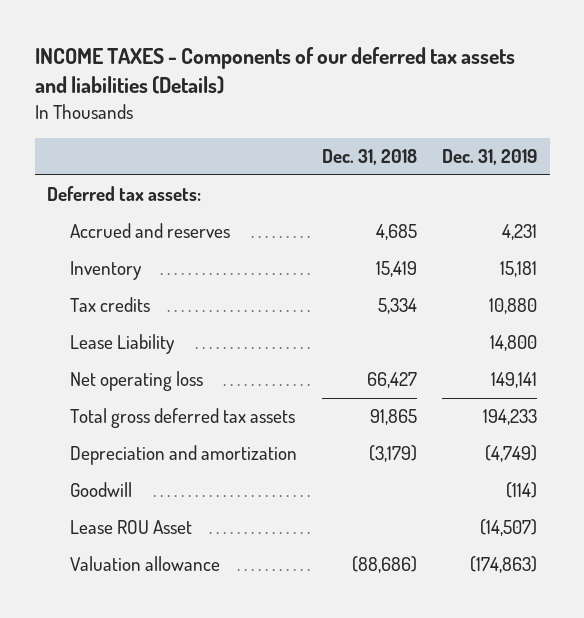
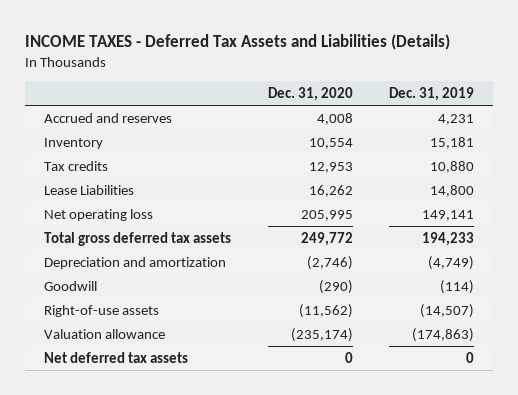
[34,47,515,95] INCOME TAXES - Components of our deferred tax assets and liabilities (Details) -> [25,34,451,51] INCOME TAXES - Deferred Tax Assets and Liabilities (Details)
[322,149,418,166] Dec. 31, 2018 -> none
none -> [267,86,353,101] Dec. 31, 2020
[47,186,202,202] Deferred tax assets: -> none
[70,334,176,355] Lease Liability -> [43,184,134,195] Lease Liabilities
[70,520,193,535] Lease ROU Asset -> [43,304,159,317] Right-of-use assets
none -> [43,351,188,363] Net deferred tax assets

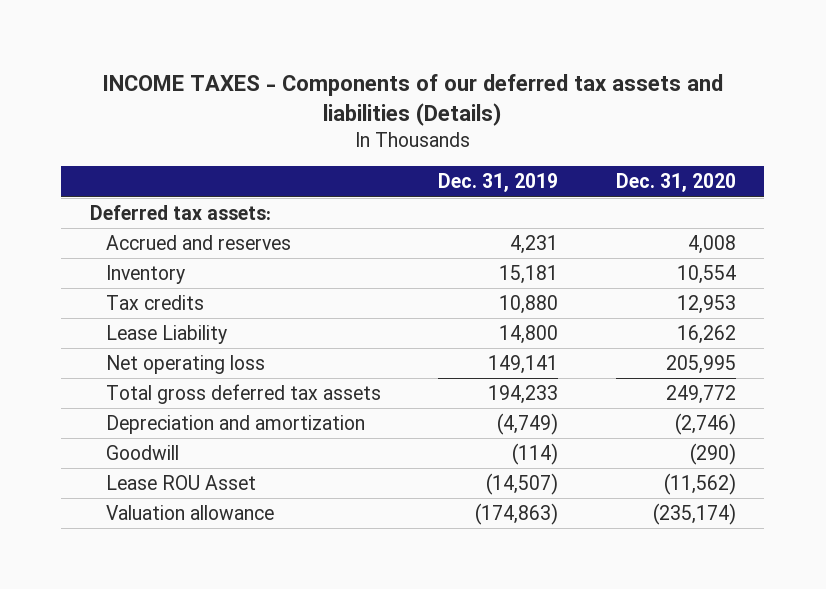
[25,34,451,51] INCOME TAXES - Deferred Tax Assets and Liabilities (Details) -> [101,74,723,127] INCOME TAXES - Components of our deferred tax assets and liabilities (Details)
none -> [90,205,272,221] Deferred tax assets:
[43,184,134,195] Lease Liabilities -> [105,325,227,345] Lease Liability
[43,304,159,317] Right-of-use assets -> [105,475,256,491] Lease ROU Asset
[43,351,188,363] Net deferred tax assets -> none

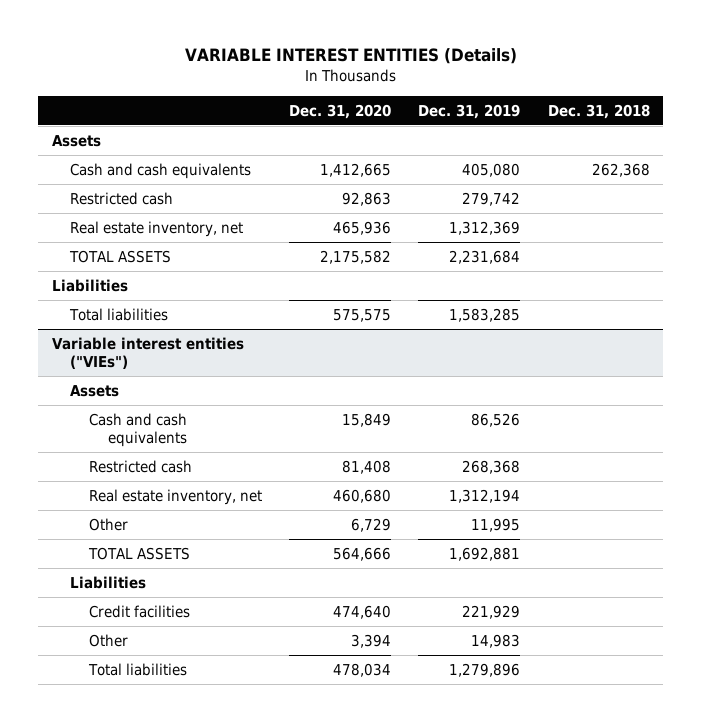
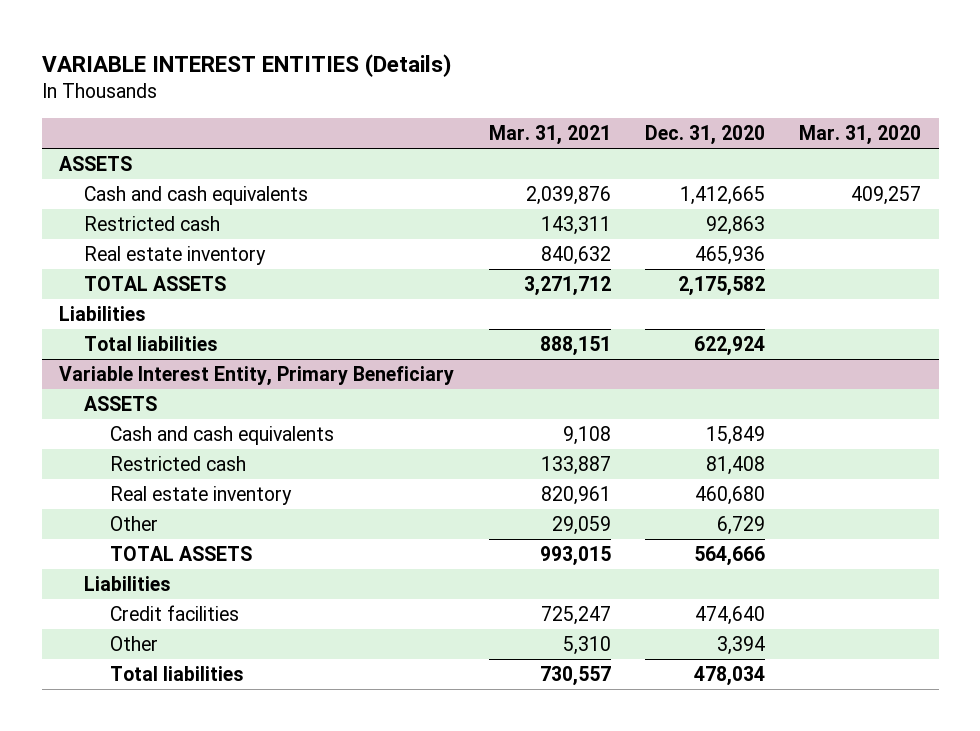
[418,103,521,119] Dec. 31, 2019 -> none
[547,103,650,119] Dec. 31, 2018 -> none
none -> [488,125,611,146] Mar. 31, 2021
none -> [799,125,922,146] Mar. 31, 2020
[51,134,101,147] Assets -> [59,156,133,172] ASSETS
[70,220,244,237] Real estate inventory, net -> [84,246,267,266] Real estate inventory
[333,308,392,322] 575,575 -> [693,336,765,357] 622,924
[51,336,244,369] Variable interest entities ("VIEs") -> [59,366,455,387] Variable Interest Entity, Primary Beneficiary
[70,384,120,397] Assets -> [84,396,158,412] ASSETS
[89,488,263,505] Real estate inventory, net -> [109,486,292,506] Real estate inventory

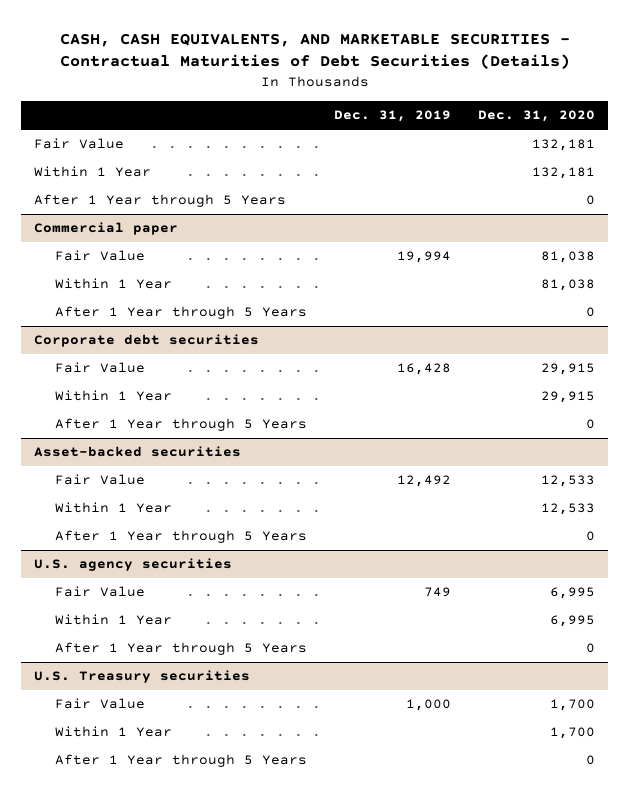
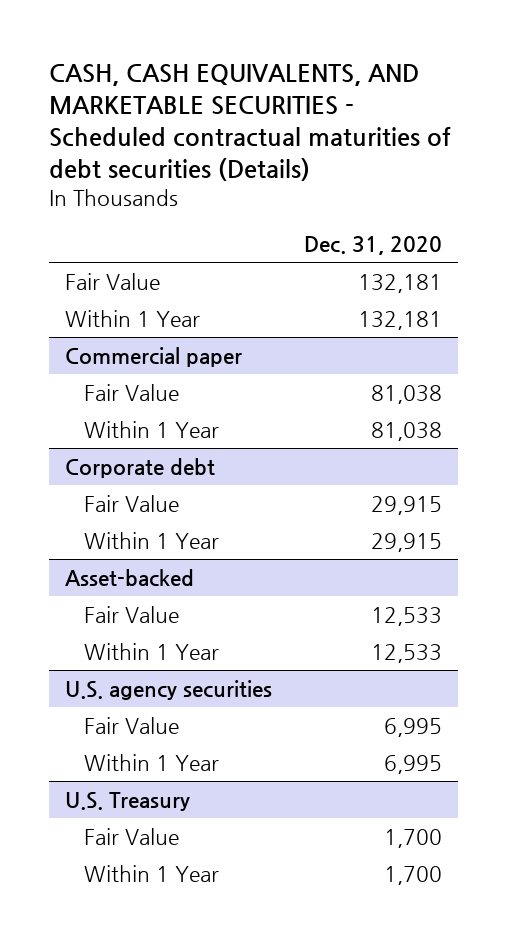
[59,32,570,70] CASH, CASH EQUIVALENTS, AND MARKETABLE SECURITIES - Contractual Maturities of Debt Securities (Details) -> [49,64,452,181] CASH, CASH EQUIVALENTS, AND MARKETABLE SECURITIES - Scheduled contractual maturities of debt securities (Details)
[334,110,452,123] Dec. 31, 2019 -> none
[34,194,287,208] After 1 Year through 5 Years -> none
[55,306,308,320] After 1 Year through 5 Years -> none
[34,334,260,348] Corporate debt securities -> [65,457,216,478] Corporate debt
[55,418,308,432] After 1 Year through 5 Years -> none
[34,446,242,458] Asset-backed securities -> [65,568,195,587] Asset-backed
[55,530,308,544] After 1 Year through 5 Years -> none
[55,642,308,656] After 1 Year through 5 Years -> none
[34,670,251,684] U.S. Treasury securities -> [65,791,191,811] U.S. Treasury
[55,754,308,768] After 1 Year through 5 Years -> none

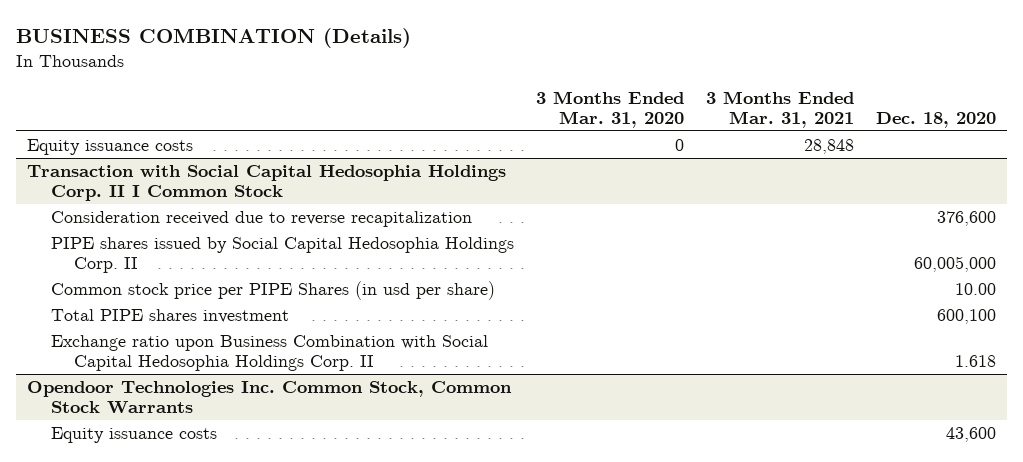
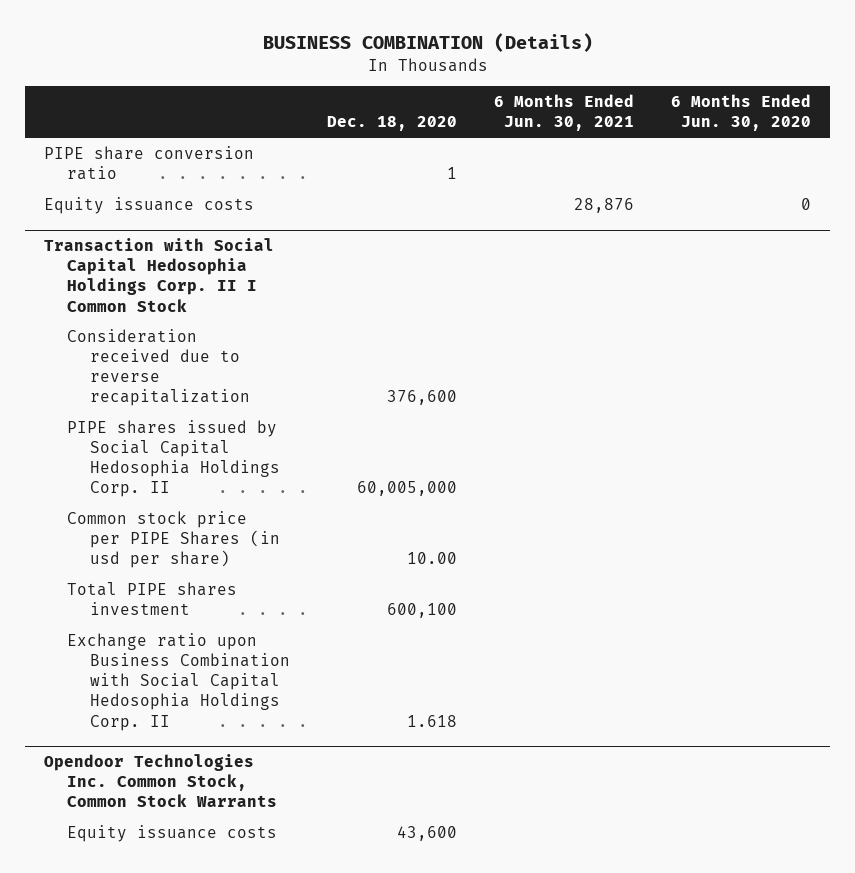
[535,90,684,128] 3 Months Ended Mar. 31, 2020 -> none
[705,90,854,128] 3 Months Ended Mar. 31, 2021 -> none
none -> [494,94,635,132] 6 Months Ended Jun. 30, 2021
none -> [671,94,812,132] 6 Months Ended Jun. 30, 2020
none -> [43,145,254,181] PIPE share conversion ratio

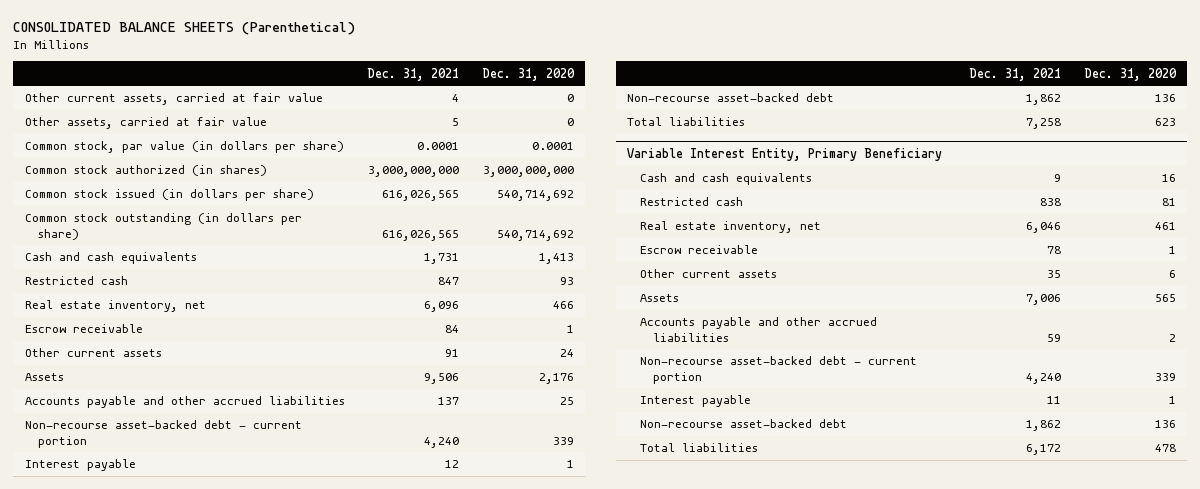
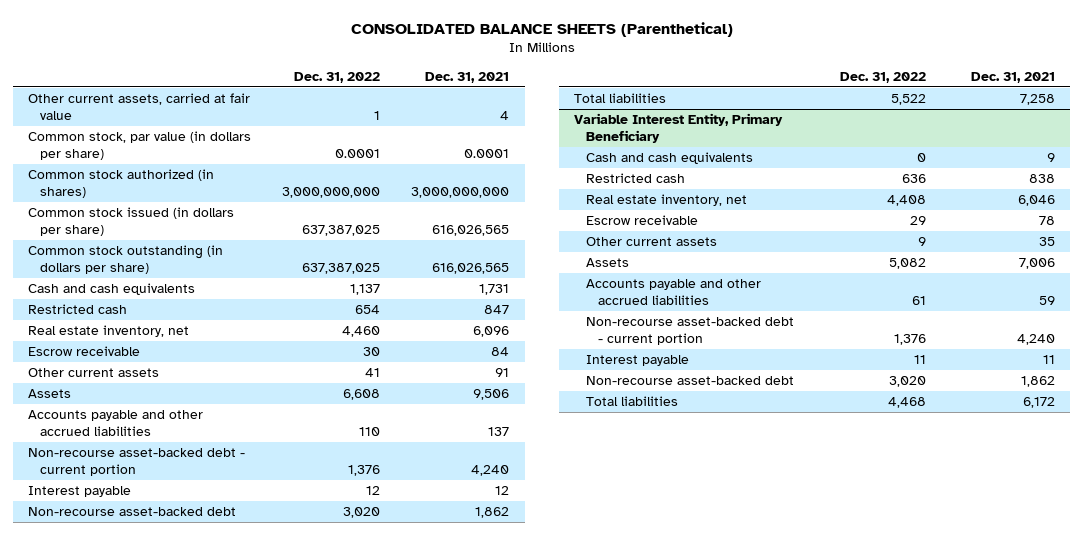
[481,67,575,81] Dec. 31, 2020 -> none
none -> [294,72,381,84] Dec. 31, 2022
[24,117,267,130] Other assets, carried at fair value -> none

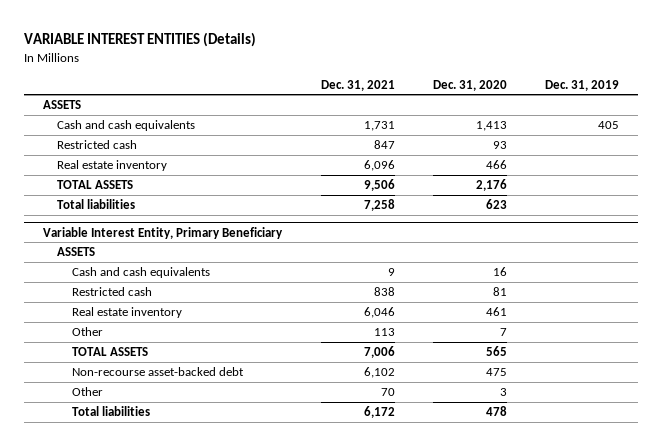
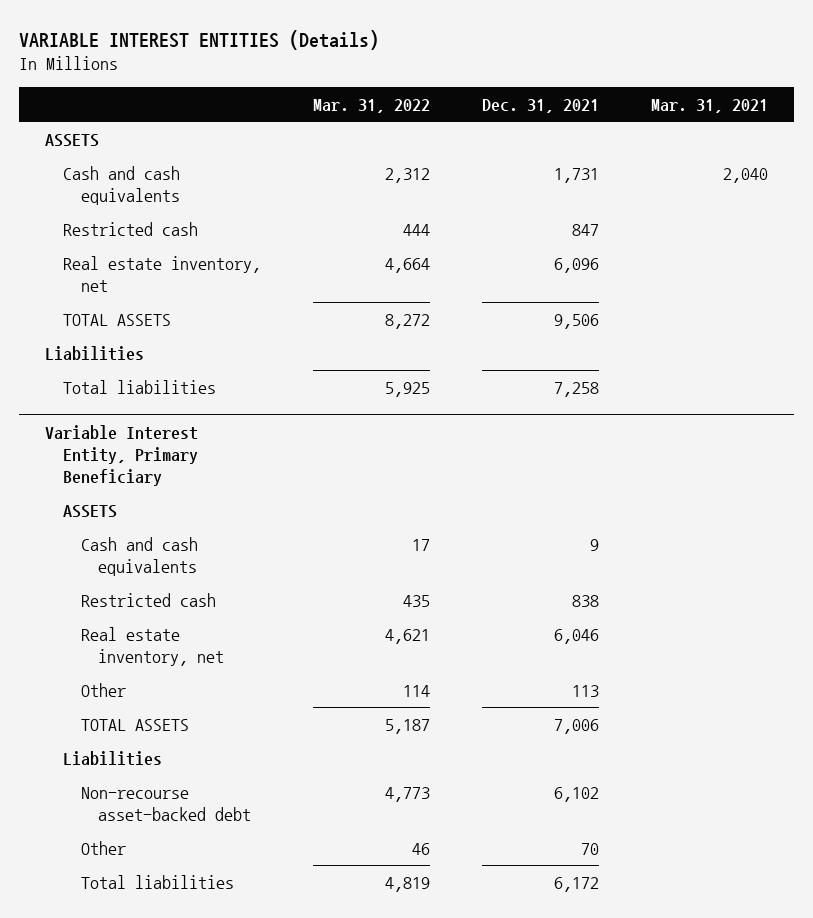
[432,79,507,91] Dec. 31, 2020 -> none
[544,79,619,91] Dec. 31, 2019 -> none
none -> [312,98,430,113] Mar. 31, 2022
none -> [651,98,769,113] Mar. 31, 2021
[57,160,168,172] Real estate inventory -> [62,255,261,292] Real estate inventory, net
none -> [44,345,144,361] Liabilities
[71,307,182,319] Real estate inventory -> [80,626,225,666] Real estate inventory, net
none -> [62,750,162,766] Liabilities

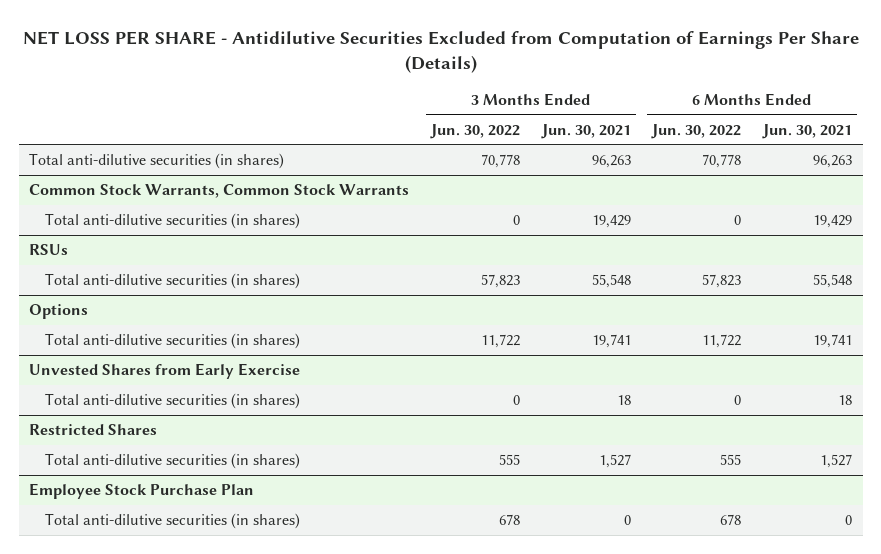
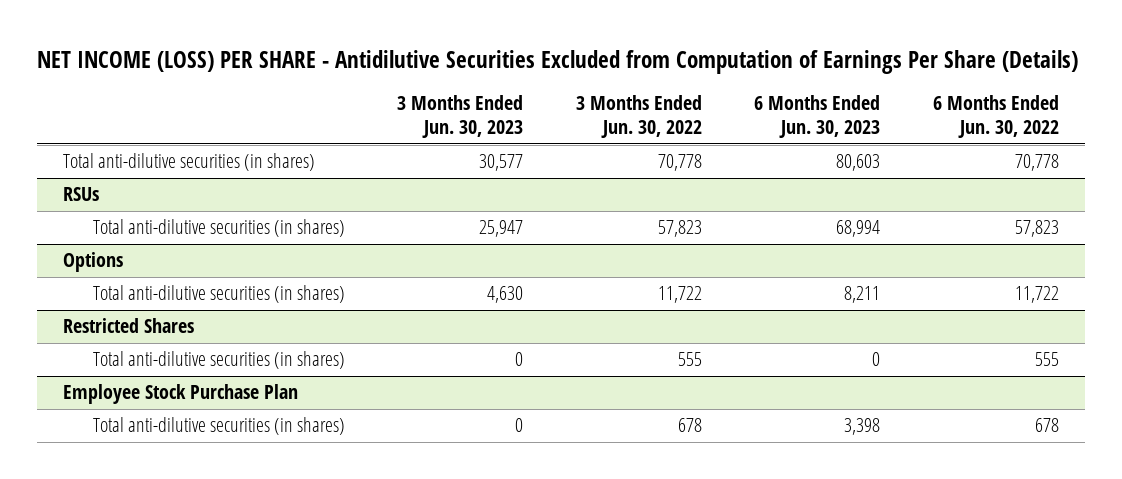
[22,30,859,73] NET LOSS PER SHARE - Antidilutive Securities Excluded from Computation of Earnings Per Share (Details) -> [37,49,1079,74] NET INCOME (LOSS) PER SHARE - Antidilutive Securities Excluded from Computation of Earnings Per Share (Details)
[540,123,631,139] Jun. 30, 2021 -> none
[761,123,852,139] Jun. 30, 2021 -> none
none -> [397,95,524,139] 3 Months Ended Jun. 30, 2023
none -> [754,95,881,139] 6 Months Ended Jun. 30, 2023
[29,184,410,199] Common Stock Warrants, Common Stock Warrants -> none
[44,213,300,230] Total anti-dilutive securities (in shares) -> none
[29,363,301,380] Unvested Shares from Early Exercise -> none
[44,393,300,410] Total anti-dilutive securities (in shares) -> none

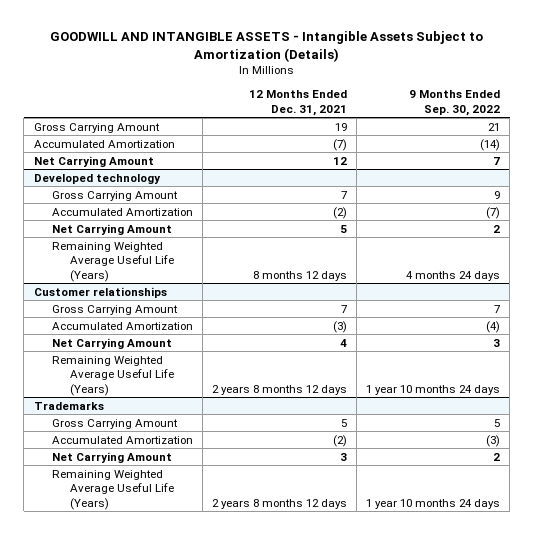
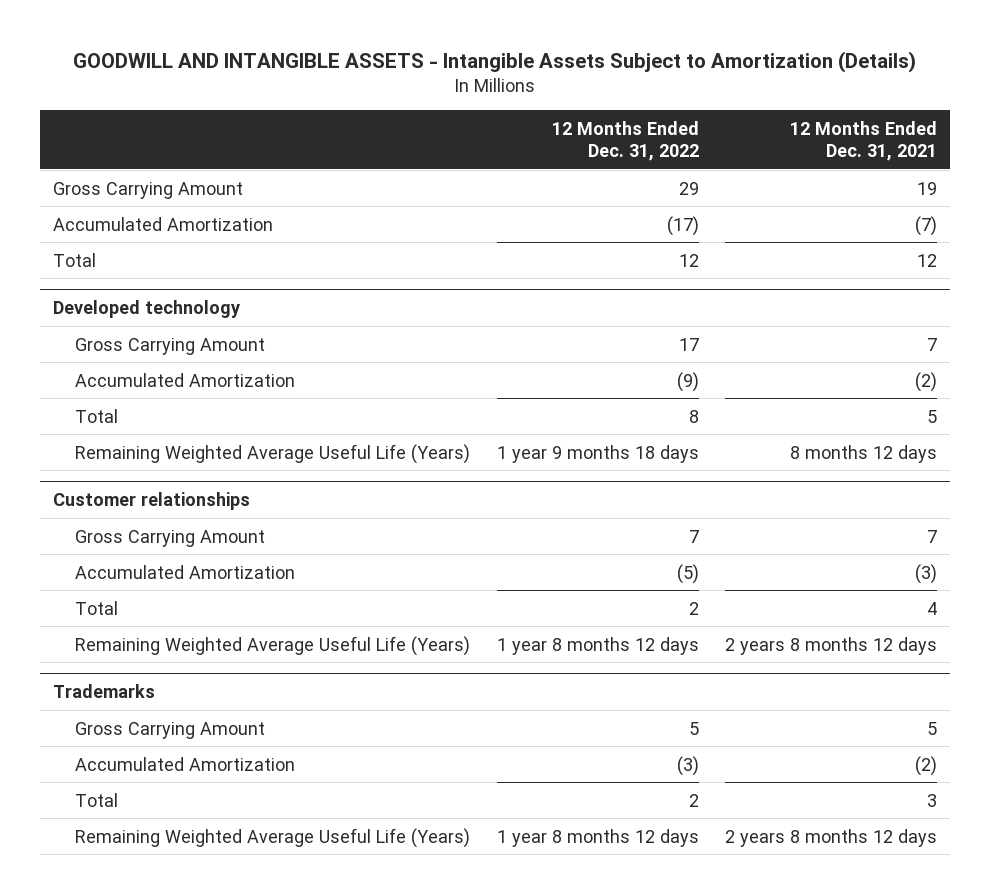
[409,90,501,116] 9 Months Ended Sep. 30, 2022 -> none
none -> [551,120,699,161] 12 Months Ended Dec. 31, 2022
[33,155,154,167] Net Carrying Amount -> [53,252,97,267] Total
[51,223,172,235] Net Carrying Amount -> [75,408,119,423] Total
[51,337,172,349] Net Carrying Amount -> [75,600,119,615] Total
[51,451,172,463] Net Carrying Amount -> [75,792,119,807] Total

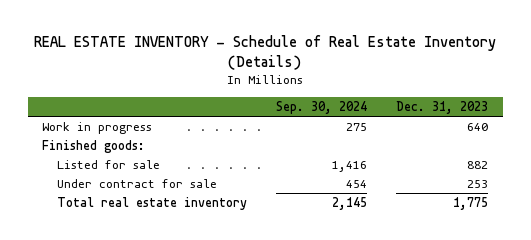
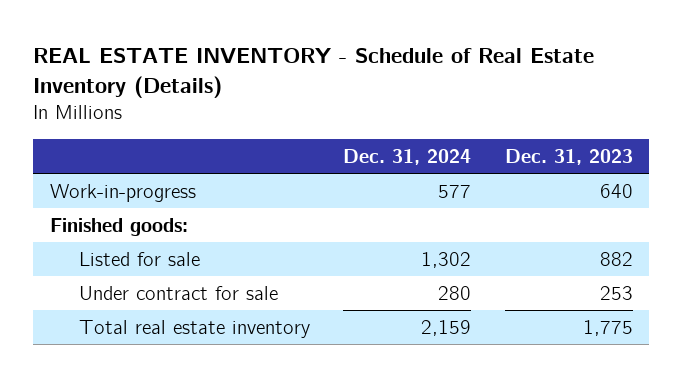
[276,101,368,115] Sep. 30, 2024 -> none
none -> [343,148,472,165] Dec. 31, 2024
[42,122,153,135] Work in progress -> [50,183,197,202] Work-in-progress

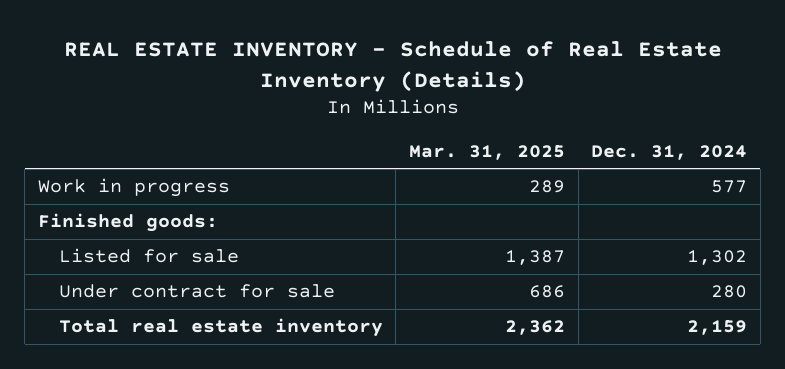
[504,148,633,165] Dec. 31, 2023 -> none
none -> [408,144,565,160] Mar. 31, 2025
[50,183,197,202] Work-in-progress -> [38,178,231,198] Work in progress

